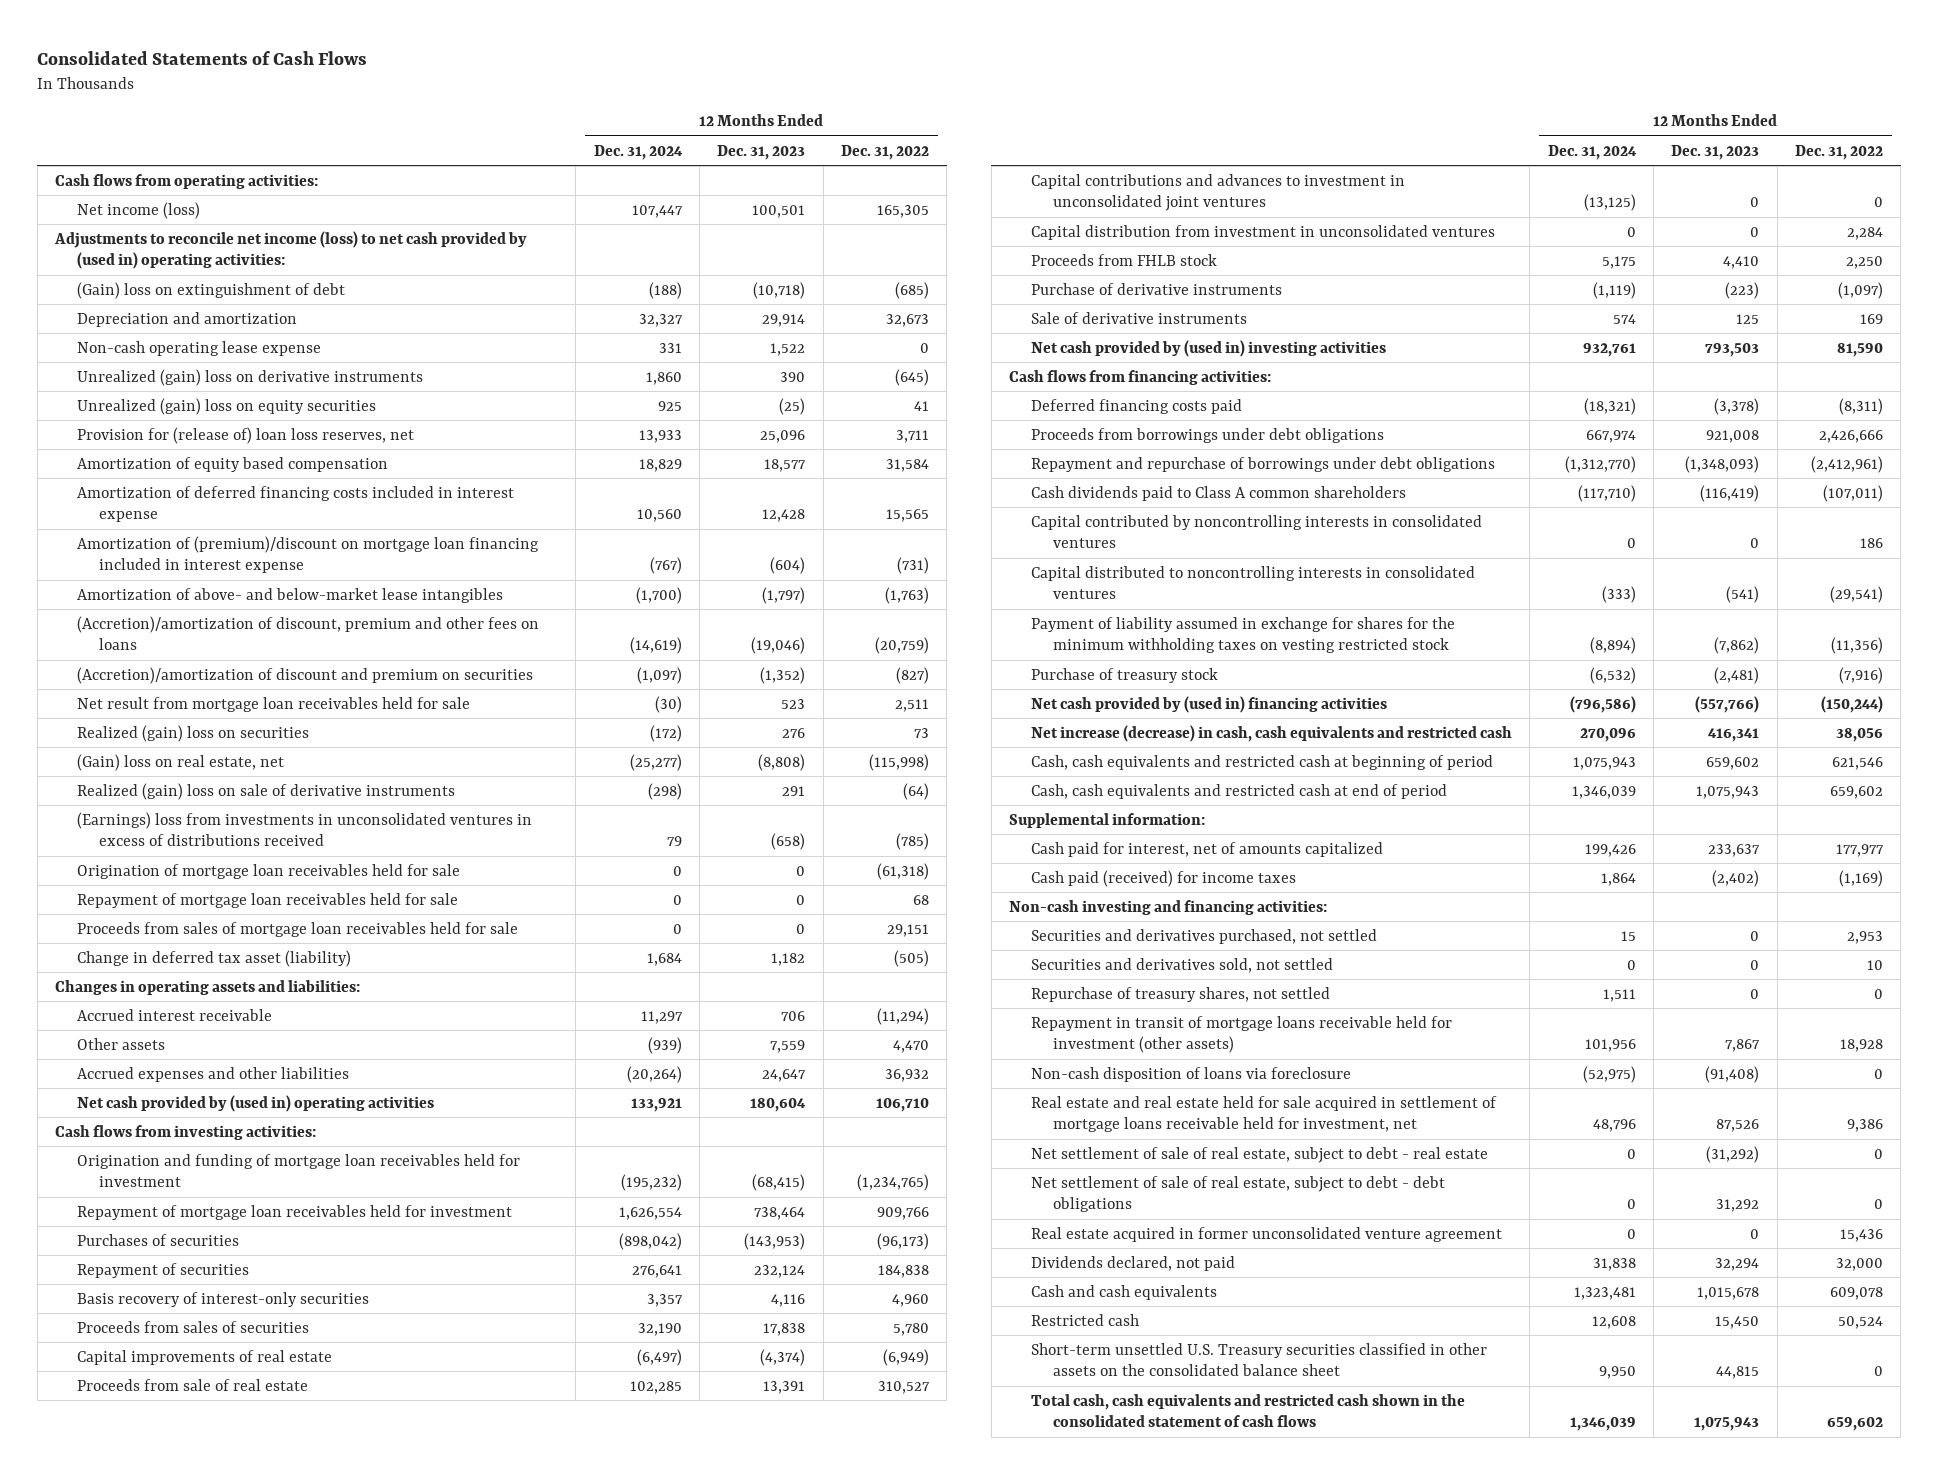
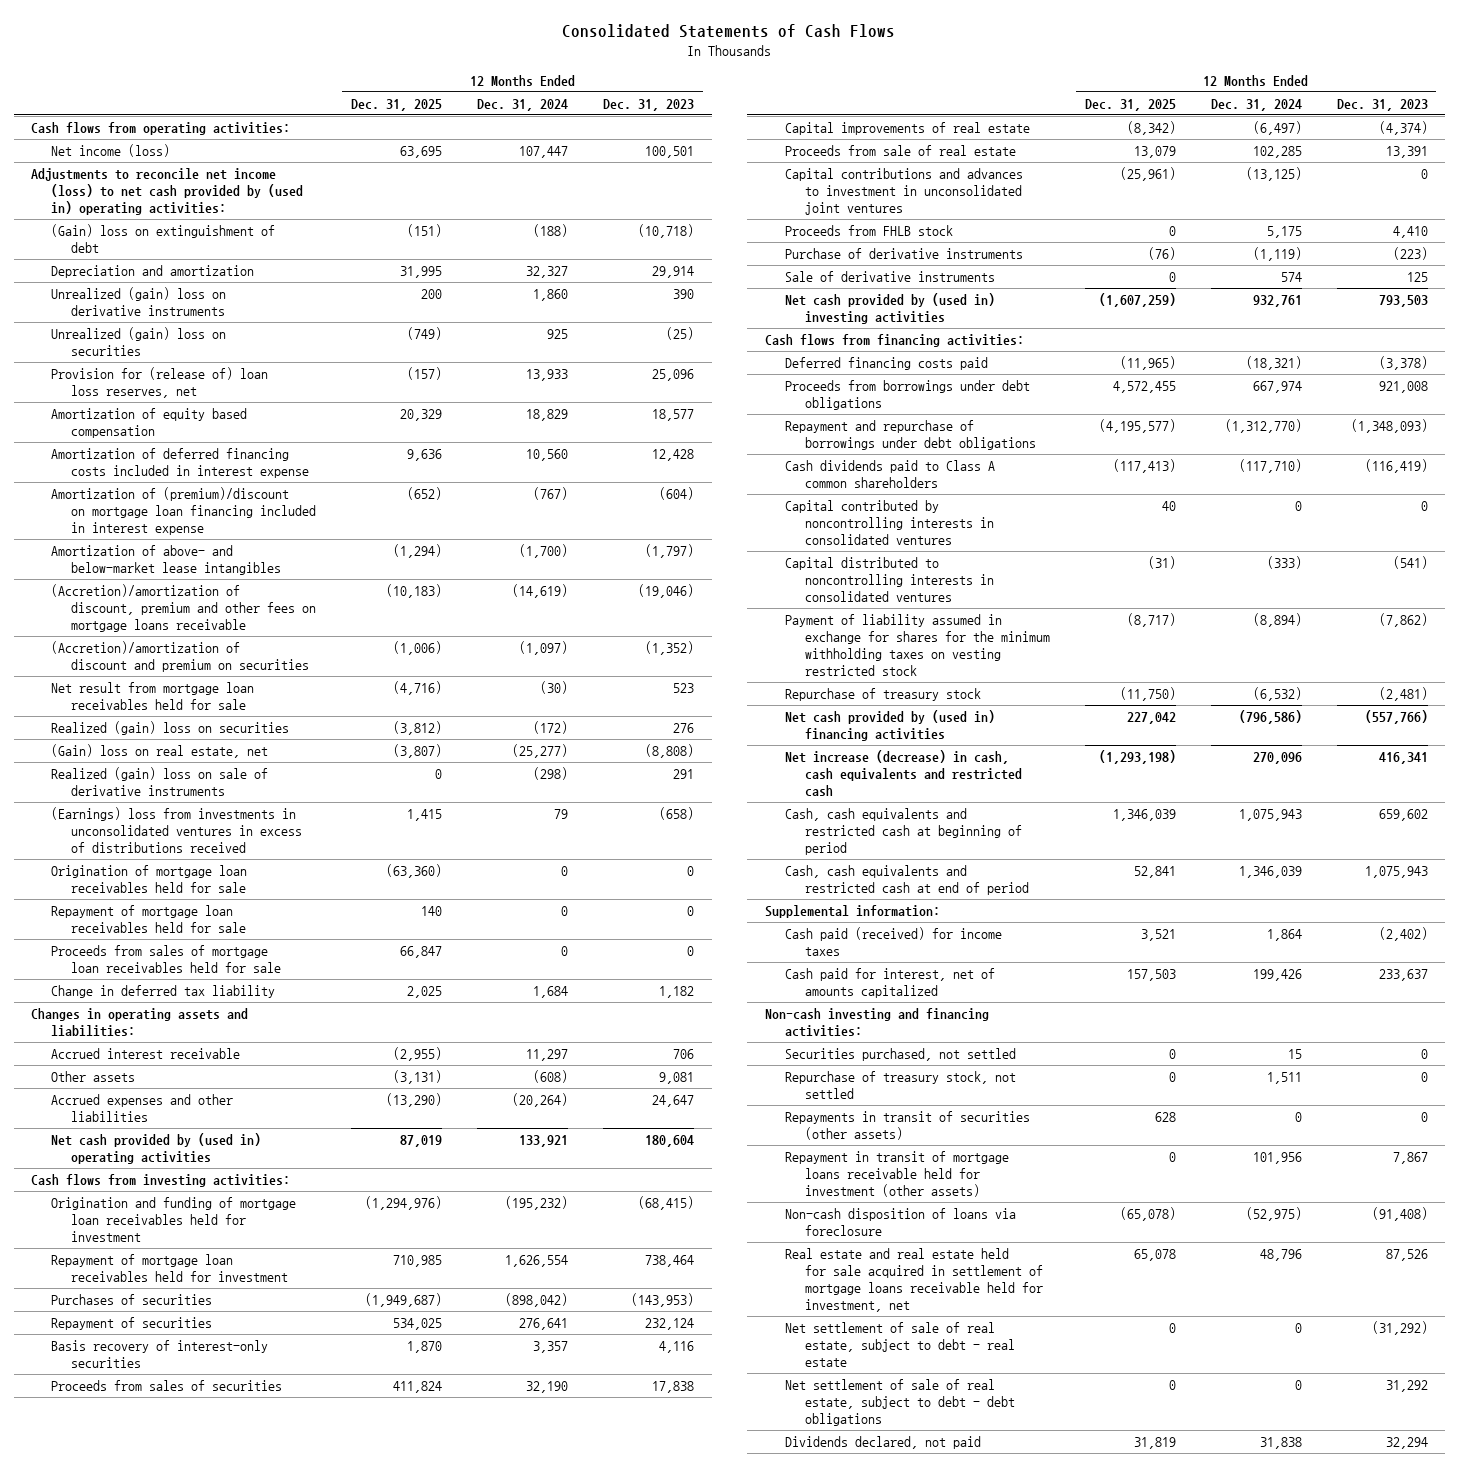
[840,144,929,160] Dec. 31, 2022 -> none
none -> [351,98,443,111] Dec. 31, 2025
[76,340,321,356] Non-cash operating lease expense -> none
[76,397,376,415] Unrealized (gain) loss on equity securities -> [51,326,227,357] Unrealized (gain) loss on securities
[76,615,539,651] (Accretion)/amortization of discount, premium and other fees on loans -> [51,583,317,633] (Accretion)/amortization of discount, premium and other fees on mortgage loans receivable
[76,949,351,967] Change in deferred tax asset (liability) -> [51,984,276,998] Change in deferred tax liability
[647,1036,682,1054] (939) -> [533,1069,569,1083] (608)
[770,1039,806,1053] 7,559 -> [659,1071,695,1084] 9,081
[1030,224,1495,240] Capital distribution from investment in unconsolidated ventures -> none
[1030,667,1218,683] Purchase of treasury stock -> [784,687,981,701] Repurchase of treasury stock
[1030,841,1383,857] Cash paid for interest, net of amounts capitalized -> [784,967,995,999] Cash paid for interest, net of amounts capitalized
[1030,957,1333,973] Securities and derivatives sold, not settled -> none
[1030,928,1377,944] Securities and derivatives purchased, not settled -> [784,1047,1016,1061] Securities purchased, not settled
[1030,986,1330,1002] Repurchase of treasury shares, not settled -> [784,1070,1016,1100] Repurchase of treasury stock, not settled
none -> [784,1110,1030,1141] Repayments in transit of securities (other assets)
[1030,1226,1502,1242] Real estate acquired in former unconsolidated venture agreement -> none
[1030,1284,1217,1300] Cash and cash equivalents -> none
[1030,1313,1139,1326] Restricted cash -> none
[1030,1342,1487,1377] Short-term unsettled U.S. Treasury securities classified in other assets on the consolidated balance sheet -> none
[1030,1393,1465,1428] Total cash, cash equivalents and restricted cash shown in the consolidated statement of cash flows -> none

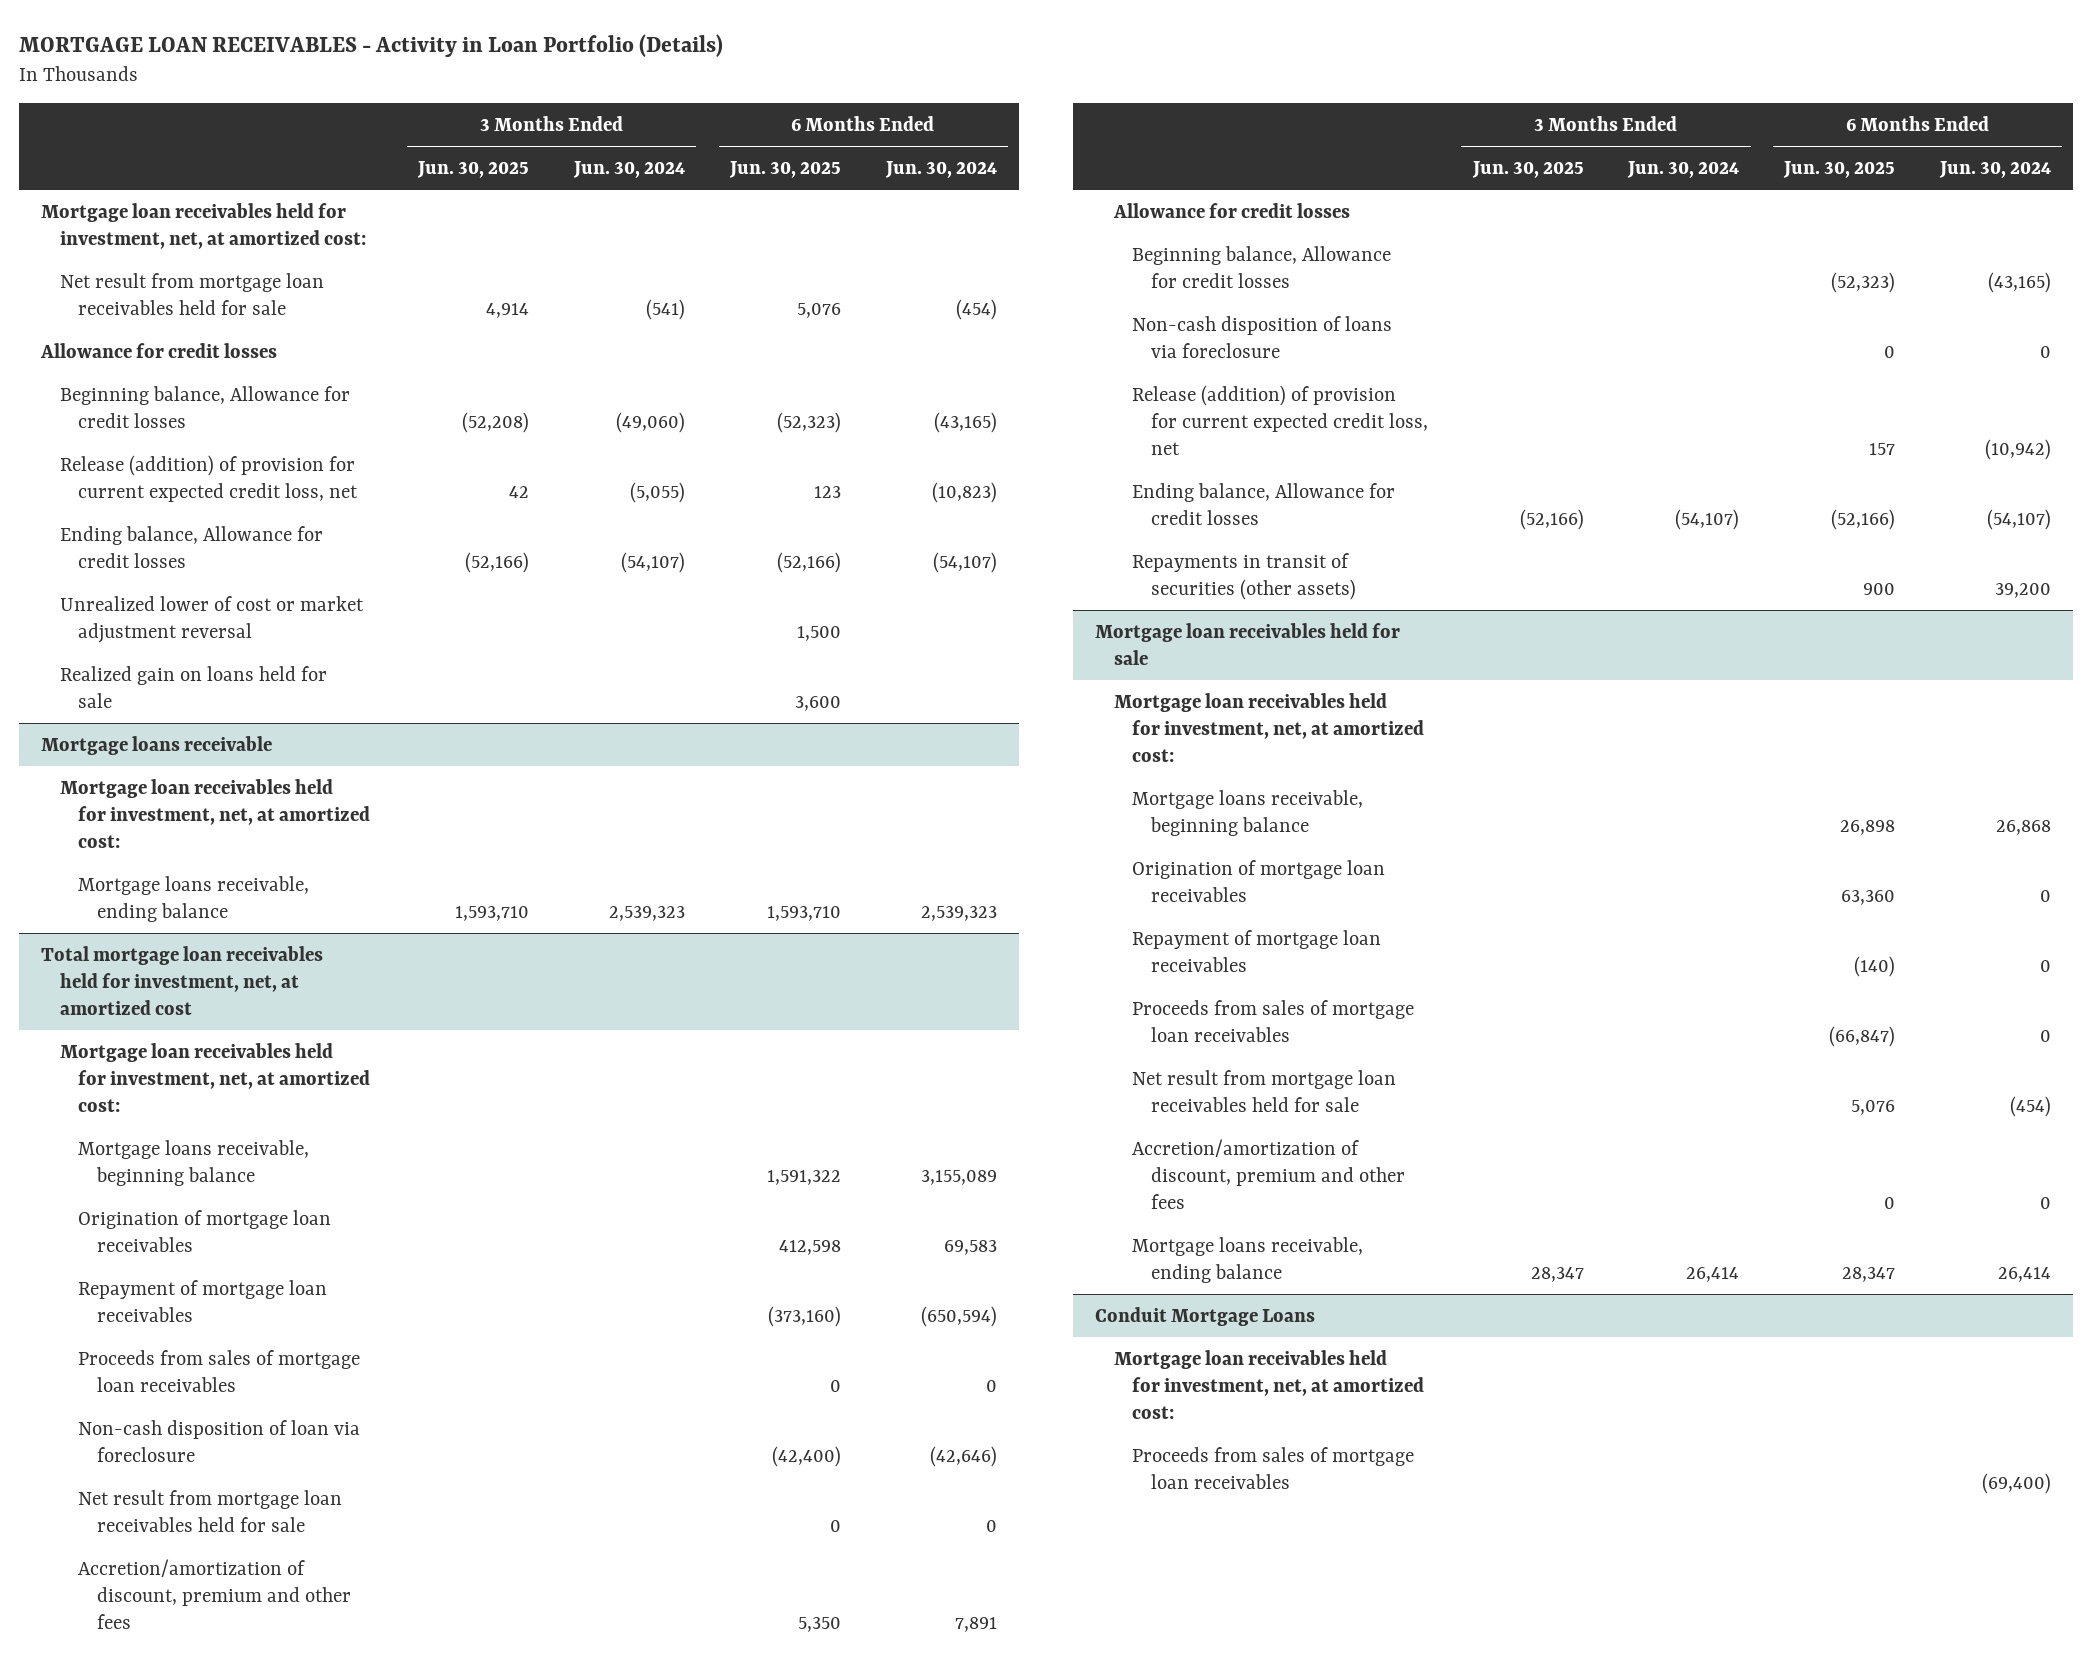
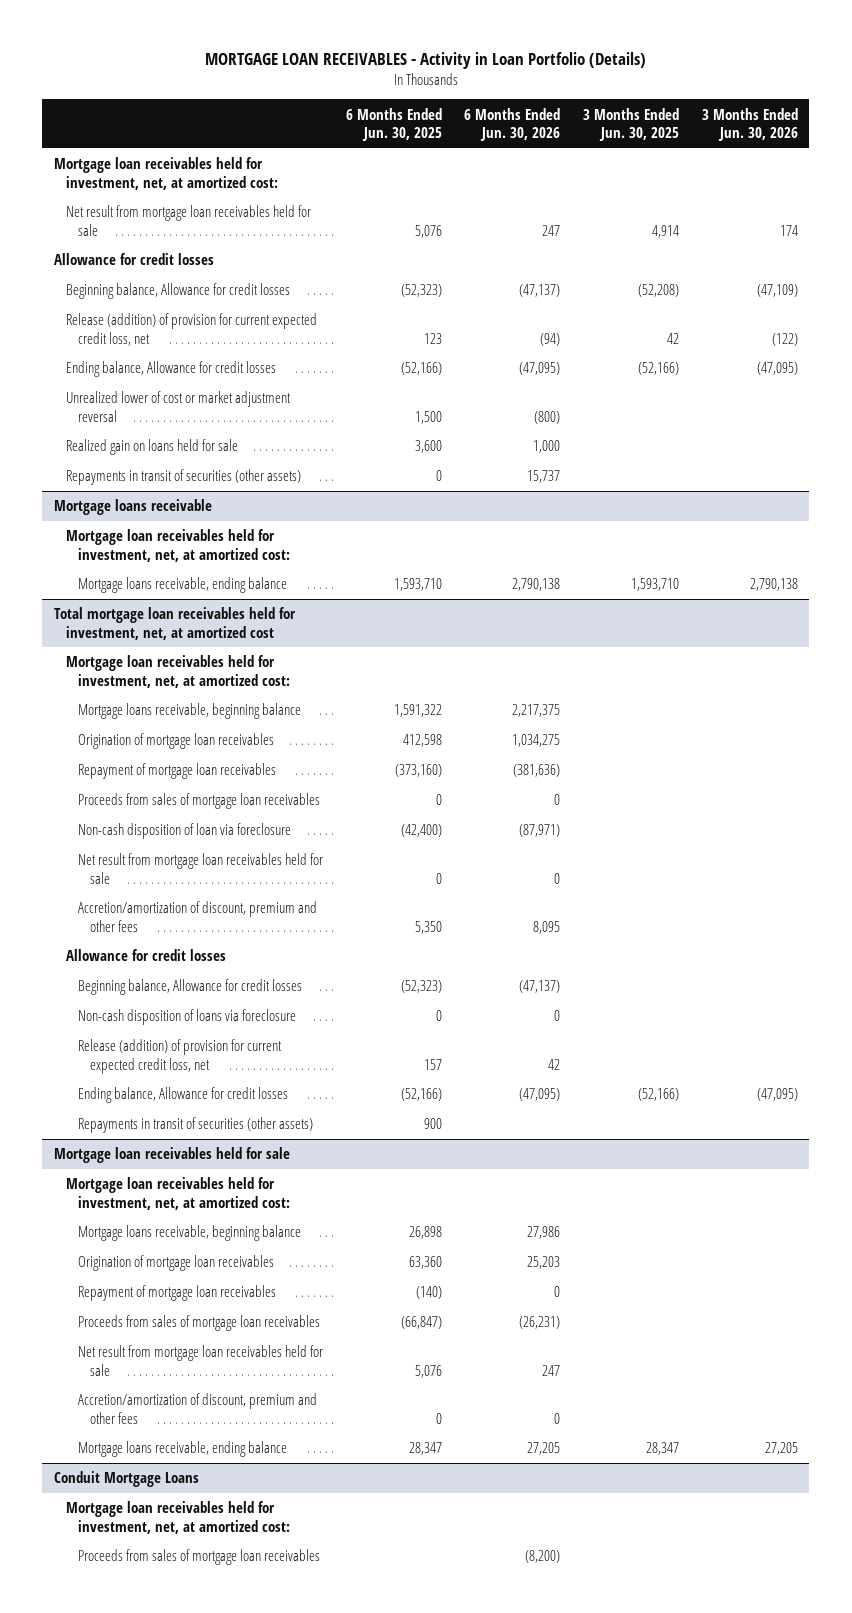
[573,160,686,178] Jun. 30, 2024 -> none
[884,160,997,178] Jun. 30, 2024 -> none
none -> [464,107,561,142] 6 Months Ended Jun. 30, 2026
none -> [701,107,798,142] 3 Months Ended Jun. 30, 2026
none -> [65,469,301,486] Repayments in transit of securities (other assets)

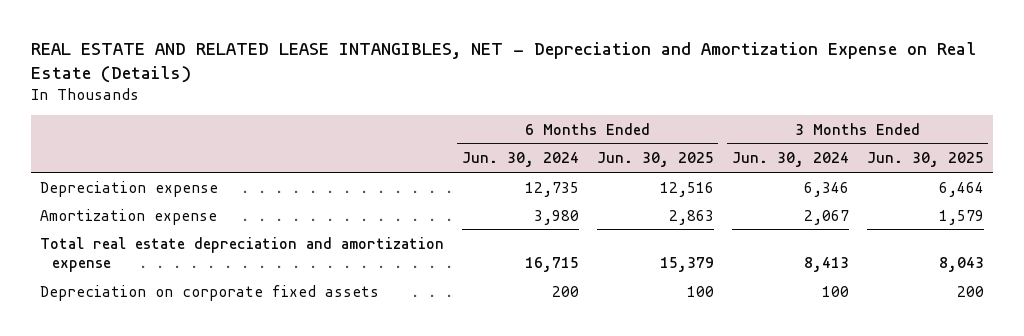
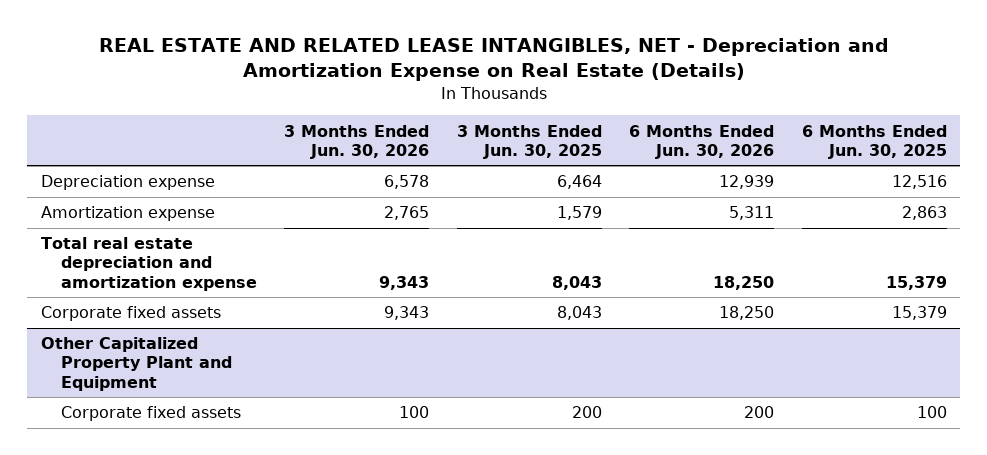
[461,152,579,168] Jun. 30, 2024 -> none
[731,152,849,168] Jun. 30, 2024 -> none
none -> [284,124,430,159] 3 Months Ended Jun. 30, 2026
none -> [629,124,775,159] 6 Months Ended Jun. 30, 2026
none -> [40,306,221,322] Corporate fixed assets
none -> [40,337,232,391] Other Capitalized Property Plant and Equipment
[39,284,379,301] Depreciation on corporate fixed assets -> [60,406,241,422] Corporate fixed assets

